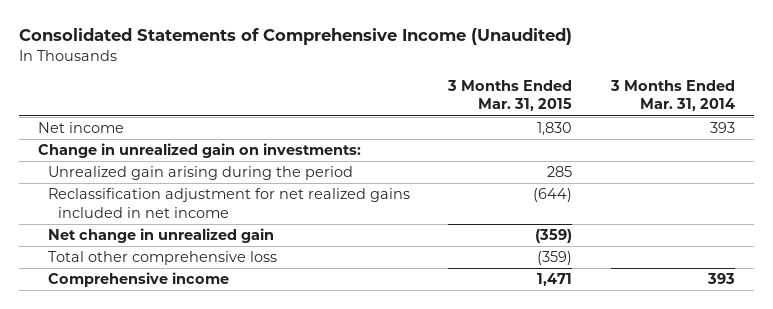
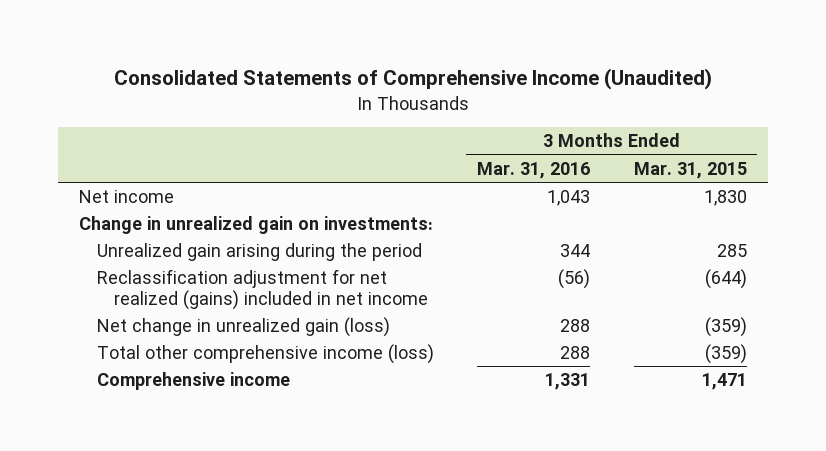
[609,80,735,112] 3 Months Ended Mar. 31, 2014 -> none
none -> [477,161,591,179] Mar. 31, 2016
[48,188,411,218] Reclassification adjustment for net realized gains included in net income -> [96,269,429,310] Reclassification adjustment for net realized (gains) included in net income
[48,228,275,244] Net change in unrealized gain -> [96,317,390,338] Net change in unrealized gain (loss)
[48,251,278,266] Total other comprehensive loss -> [96,344,434,365] Total other comprehensive income (loss)

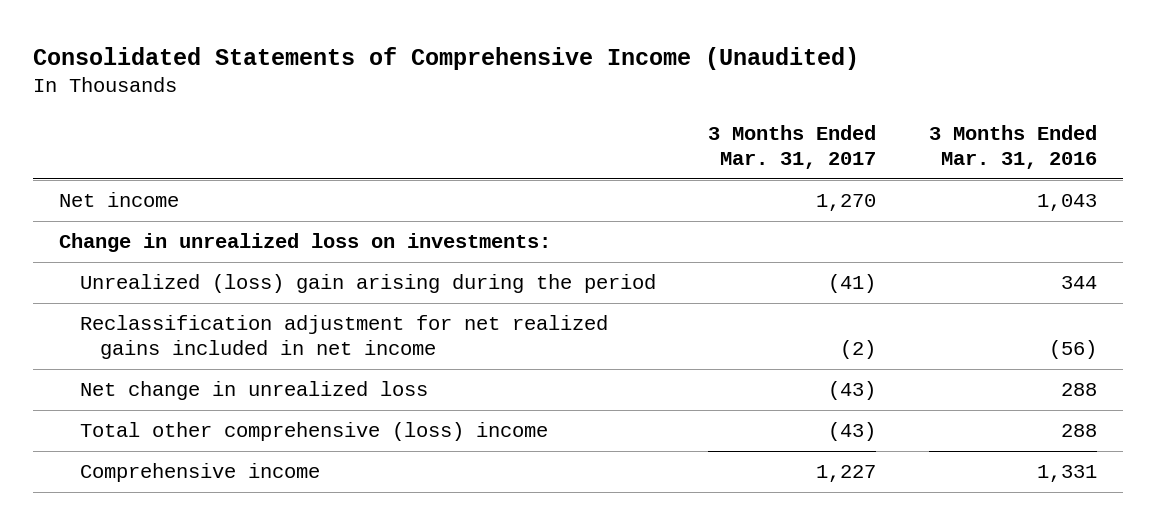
[633,161,747,179] Mar. 31, 2015 -> none
none -> [708,125,877,169] 3 Months Ended Mar. 31, 2017
[79,216,434,235] Change in unrealized gain on investments: -> [59,233,552,253] Change in unrealized loss on investments:
[96,243,422,262] Unrealized gain arising during the period -> [79,274,656,294] Unrealized (loss) gain arising during the period
[96,269,429,310] Reclassification adjustment for net realized (gains) included in net income -> [79,315,608,360] Reclassification adjustment for net realized gains included in net income
[96,317,390,338] Net change in unrealized gain (loss) -> [79,381,428,401] Net change in unrealized loss
[96,344,434,365] Total other comprehensive income (loss) -> [79,422,548,442] Total other comprehensive (loss) income

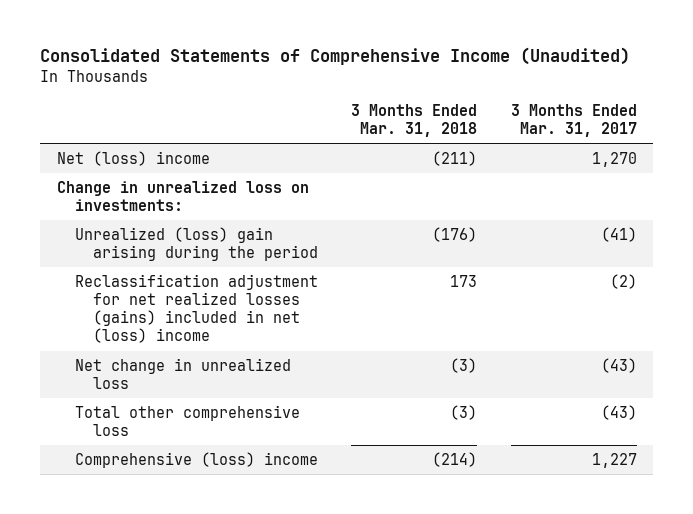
[929,125,1098,169] 3 Months Ended Mar. 31, 2016 -> none
none -> [351,103,478,137] 3 Months Ended Mar. 31, 2018
[59,192,180,208] Net income -> [56,150,210,166] Net (loss) income
[79,315,608,360] Reclassification adjustment for net realized gains included in net income -> [74,273,318,344] Reclassification adjustment for net realized losses (gains) included in net (loss) income
[79,422,548,442] Total other comprehensive (loss) income -> [74,404,300,436] Total other comprehensive loss
[79,463,320,483] Comprehensive income -> [74,451,318,468] Comprehensive (loss) income

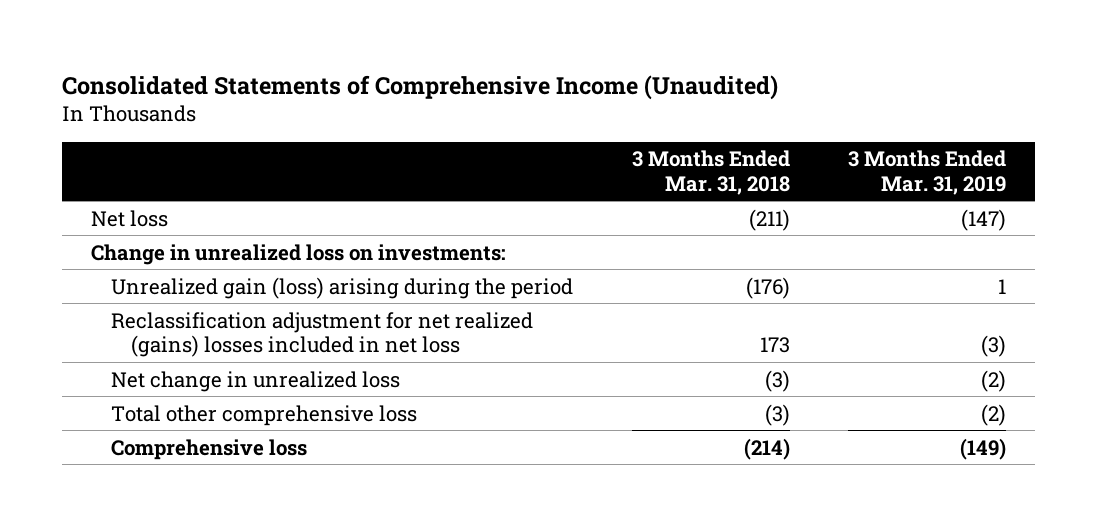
[510,103,637,137] 3 Months Ended Mar. 31, 2017 -> none
none -> [848,150,1007,195] 3 Months Ended Mar. 31, 2019
[56,150,210,166] Net (loss) income -> [91,209,169,227] Net loss
[74,226,319,261] Unrealized (loss) gain arising during the period -> [111,276,574,299] Unrealized gain (loss) arising during the period
[74,273,318,344] Reclassification adjustment for net realized losses (gains) included in net (loss) income -> [111,311,534,357] Reclassification adjustment for net realized (gains) losses included in net loss
[74,451,318,468] Comprehensive (loss) income -> [111,438,308,460] Comprehensive loss

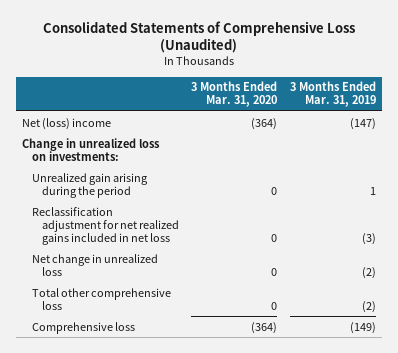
[61,74,778,100] Consolidated Statements of Comprehensive Income (Unaudited) -> [43,21,356,54] Consolidated Statements of Comprehensive Loss (Unaudited)
[631,150,790,195] 3 Months Ended Mar. 31, 2018 -> none
none -> [191,81,278,108] 3 Months Ended Mar. 31, 2020
[91,209,169,227] Net loss -> [22,117,112,130] Net (loss) income
[111,276,574,299] Unrealized gain (loss) arising during the period -> [31,172,148,198] Unrealized gain arising during the period
[111,311,534,357] Reclassification adjustment for net realized (gains) losses included in net loss -> [31,206,179,245] Reclassification adjustment for net realized gains included in net loss

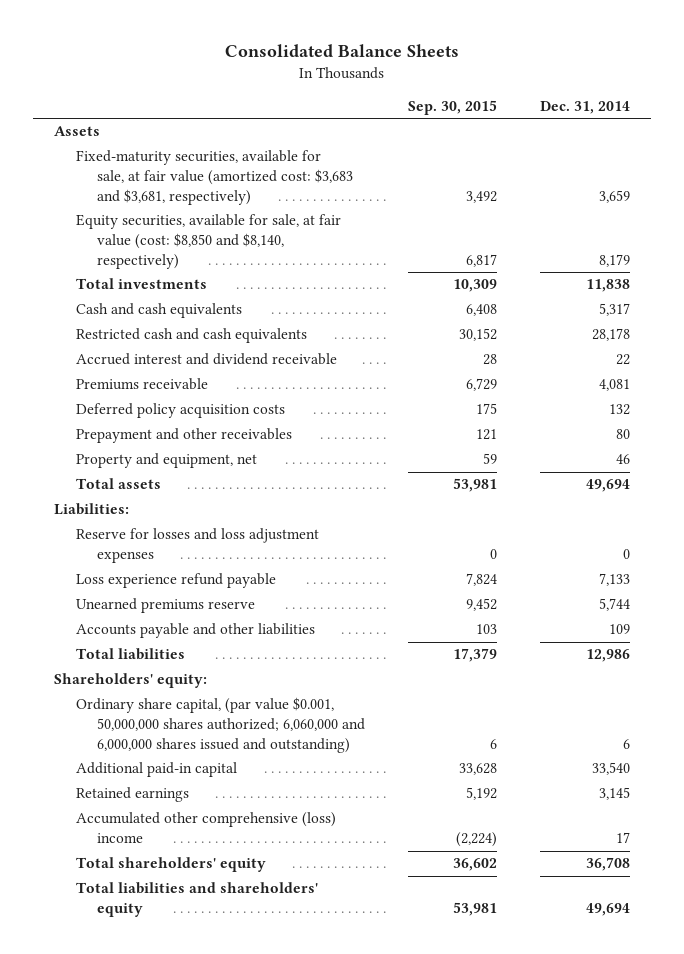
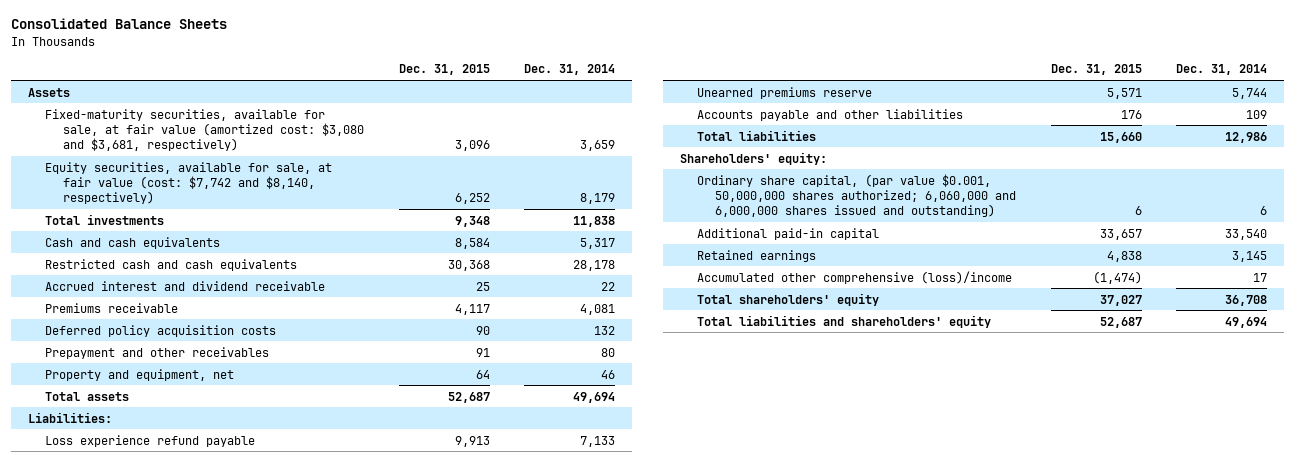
[407,100,497,116] Sep. 30, 2015 -> none
none -> [398,64,490,76] Dec. 31, 2015
[75,150,353,206] Fixed-maturity securities, available for sale, at fair value (amortized cost: $3,683 and $3,681, respectively) -> [45,108,365,152] Fixed-maturity securities, available for sale, at fair value (amortized cost: $3,080 and $3,681, respectively)
[75,214,341,270] Equity securities, available for sale, at fair value (cost: $8,850 and $8,140, respectively) -> [45,161,333,205] Equity securities, available for sale, at fair value (cost: $7,742 and $8,140, respectively)
[75,528,319,564] Reserve for losses and loss adjustment expenses -> none
[75,812,336,844] Accumulated other comprehensive (loss) income -> [697,270,1013,284] Accumulated other comprehensive (loss)/income

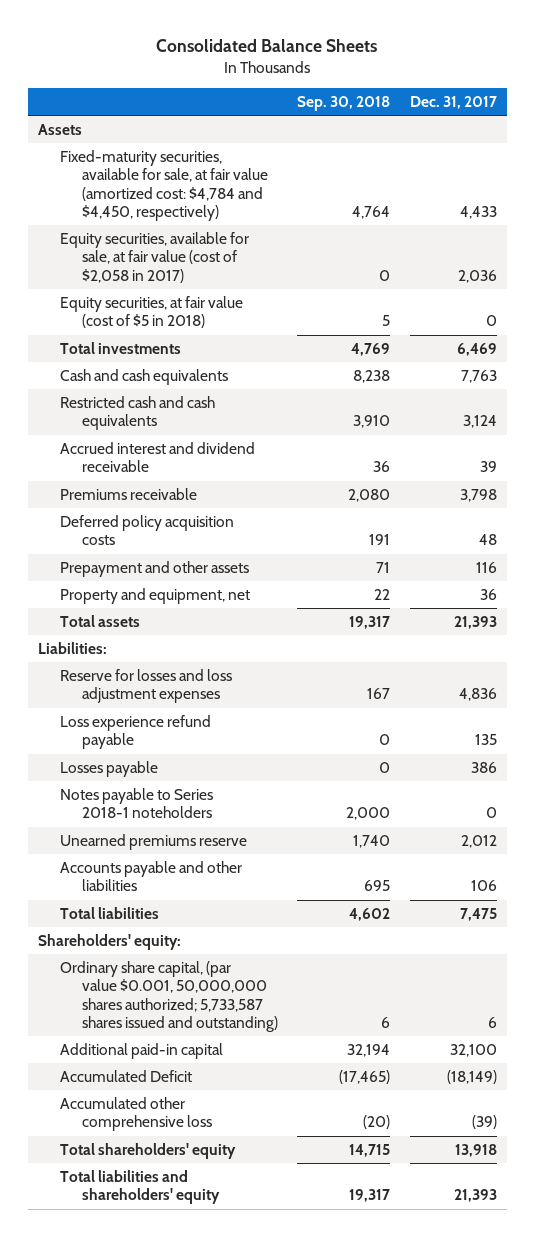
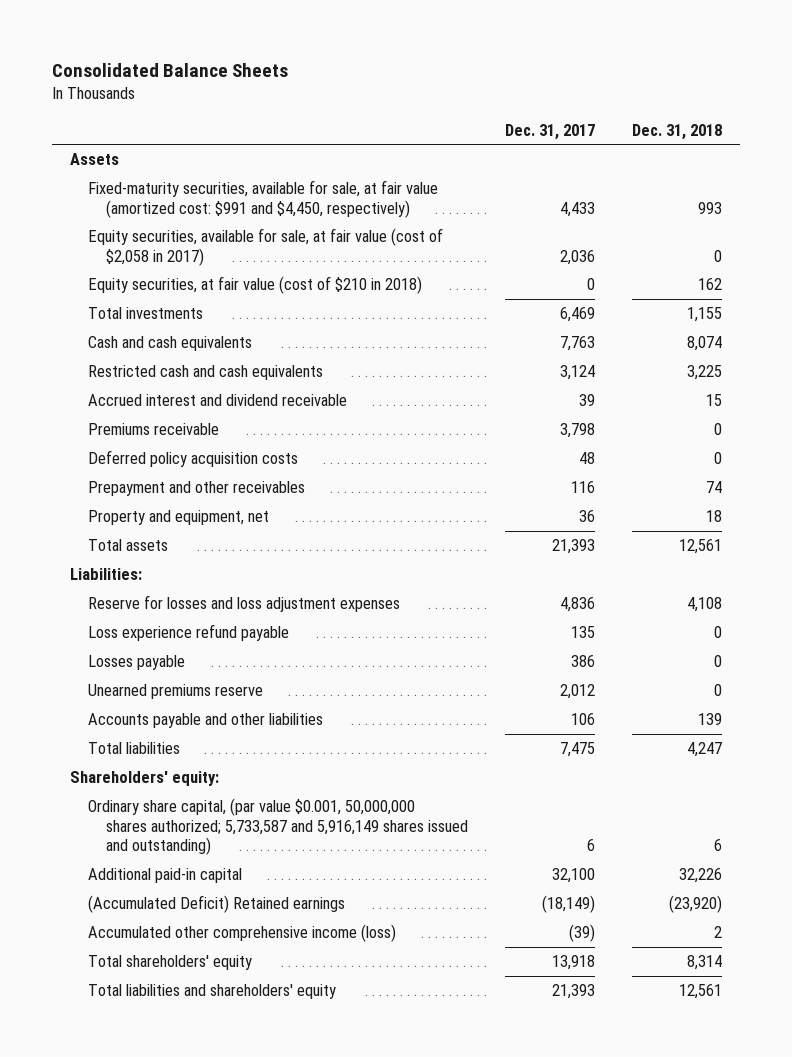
[297,96,391,112] Sep. 30, 2018 -> none
none -> [631,123,722,140] Dec. 31, 2018
[59,150,268,221] Fixed-maturity securities, available for sale, at fair value (amortized cost: $4,784 and $4,450, respectively) -> [88,180,439,218] Fixed-maturity securities, available for sale, at fair value (amortized cost: $991 and $4,450, respectively)
[59,296,243,329] Equity securities, at fair value (cost of $5 in 2018) -> [88,276,423,295] Equity securities, at fair value (cost of $210 in 2018)
[59,561,249,578] Prepayment and other assets -> [88,481,306,497] Prepayment and other receivables
[59,788,213,819] Notes payable to Series 2018-1 noteholders -> none
[59,961,278,1032] Ordinary share capital, (par value $0.001, 50,000,000 shares authorized; 5,733,587 shares issued and outstanding) -> [88,798,469,855] Ordinary share capital, (par value $0.001, 50,000,000 shares authorized; 5,733,587 and 5,916,149 shares issued and outstanding)
[59,1070,192,1083] Accumulated Deficit -> [88,895,346,914] (Accumulated Deficit) Retained earnings
[59,1097,212,1132] Accumulated other comprehensive loss -> [88,924,397,943] Accumulated other comprehensive income (loss)

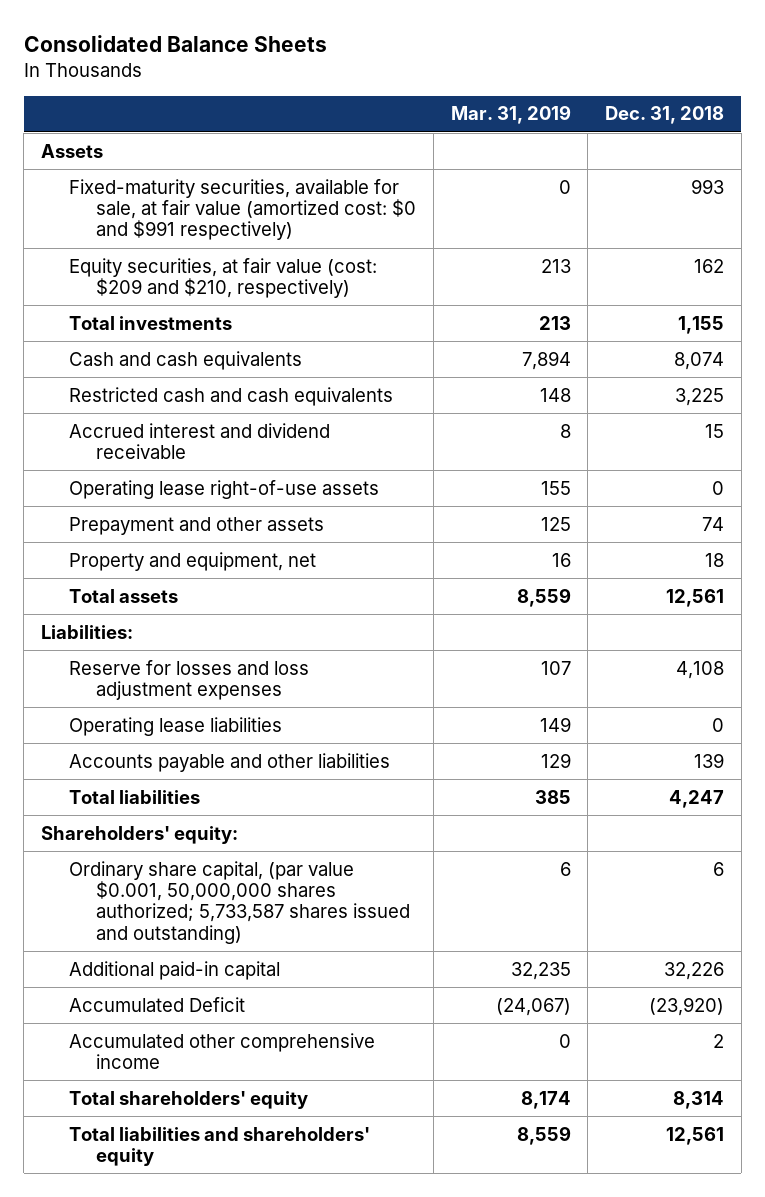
[505,123,596,140] Dec. 31, 2017 -> none
none -> [450,105,571,125] Mar. 31, 2019
[88,228,444,266] Equity securities, available for sale, at fair value (cost of $2,058 in 2017) -> none
[88,180,439,218] Fixed-maturity securities, available for sale, at fair value (amortized cost: $991 and $4,450, respectively) -> [68,178,417,241] Fixed-maturity securities, available for sale, at fair value (amortized cost: $0 and $991 respectively)
[88,276,423,295] Equity securities, at fair value (cost of $210 in 2018) -> [68,257,377,299] Equity securities, at fair value (cost: $209 and $210, respectively)
[88,423,220,436] Premiums receivable -> none
[88,450,299,468] Deferred policy acquisition costs -> none
none -> [68,479,379,499] Operating lease right-of-use assets
[88,481,306,497] Prepayment and other receivables -> [68,516,324,535] Prepayment and other assets
[88,624,290,642] Loss experience refund payable -> none
[88,655,186,671] Losses payable -> none
[88,684,264,700] Unearned premiums reserve -> none
none -> [68,716,282,736] Operating lease liabilities
[88,798,469,855] Ordinary share capital, (par value $0.001, 50,000,000 shares authorized; 5,733,587 and 5,916,149 shares issued and outstanding) -> [68,860,411,944] Ordinary share capital, (par value $0.001, 50,000,000 shares authorized; 5,733,587 shares issued and outstanding)
[88,895,346,914] (Accumulated Deficit) Retained earnings -> [68,996,245,1012] Accumulated Deficit
[88,924,397,943] Accumulated other comprehensive income (loss) -> [68,1032,375,1070] Accumulated other comprehensive income

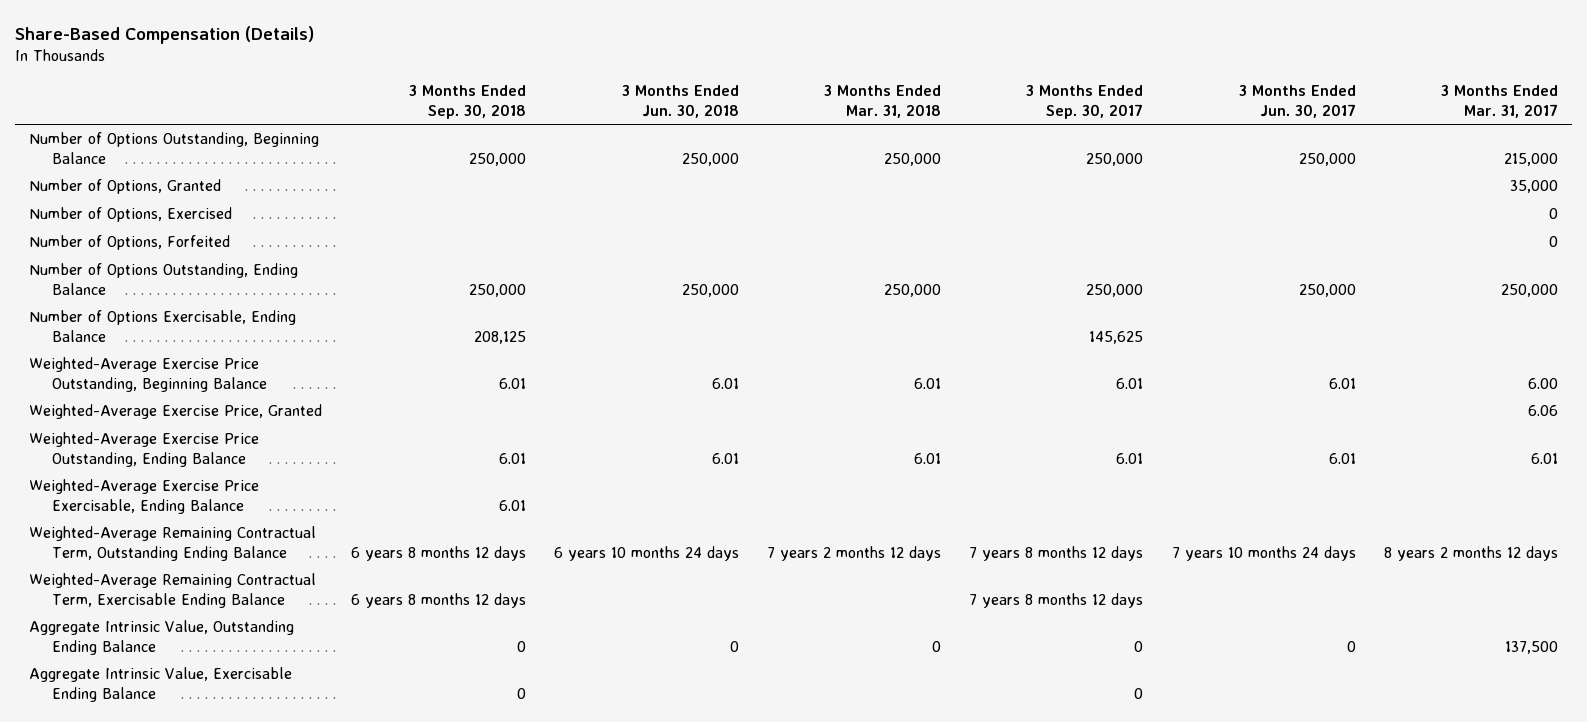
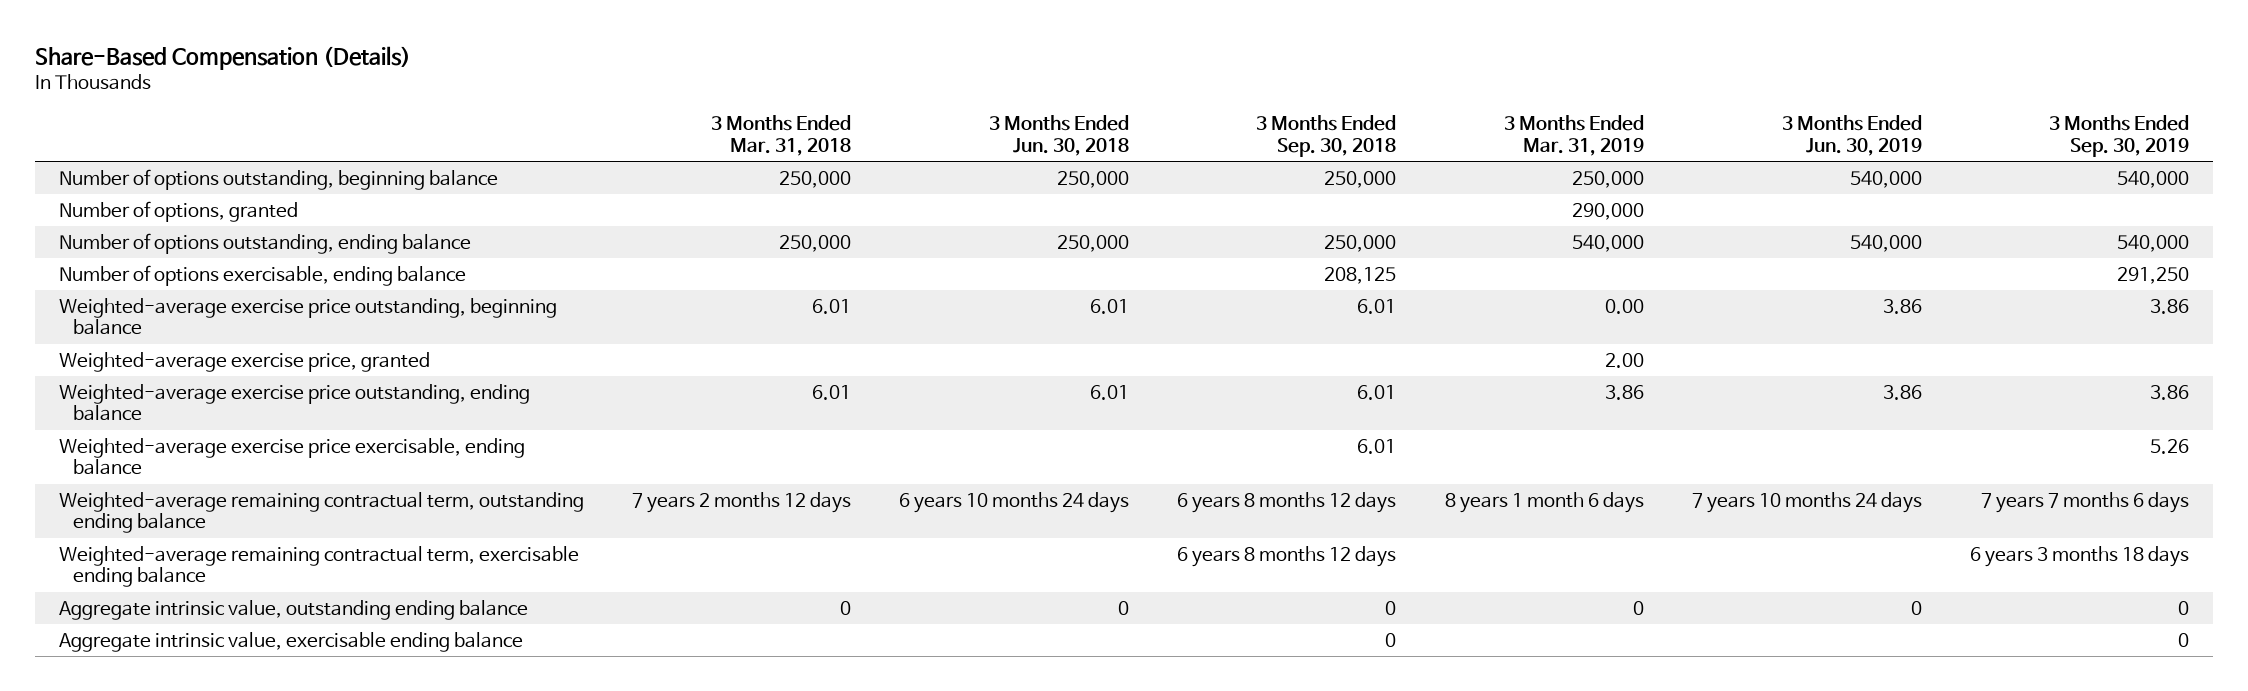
[1026,85,1144,119] 3 Months Ended Sep. 30, 2017 -> none
[1238,85,1356,118] 3 Months Ended Jun. 30, 2017 -> none
[1440,85,1558,118] 3 Months Ended Mar. 31, 2017 -> none
none -> [1503,115,1644,156] 3 Months Ended Mar. 31, 2019
none -> [1781,115,1922,156] 3 Months Ended Jun. 30, 2019
none -> [2048,115,2189,157] 3 Months Ended Sep. 30, 2019
[29,207,233,223] Number of Options, Exercised -> none
[29,235,231,251] Number of Options, Forfeited -> none
[29,132,320,164] Number of Options Outstanding, Beginning Balance -> [59,168,499,190] Number of options outstanding, beginning balance
[29,179,222,195] Number of Options, Granted -> [59,200,299,222] Number of options, granted
[29,263,299,295] Number of Options Outstanding, Ending Balance -> [59,232,472,254] Number of options outstanding, ending balance
[29,310,297,342] Number of Options Exercisable, Ending Balance -> [59,264,467,286] Number of options exercisable, ending balance
[29,357,267,392] Weighted-Average Exercise Price Outstanding, Beginning Balance -> [59,297,558,336] Weighted-average exercise price outstanding, beginning balance
[29,404,323,420] Weighted-Average Exercise Price, Granted -> [59,351,431,372] Weighted-average exercise price, granted
[29,432,260,467] Weighted-Average Exercise Price Outstanding, Ending Balance -> [59,383,531,422] Weighted-average exercise price outstanding, ending balance
[29,479,260,514] Weighted-Average Exercise Price Exercisable, Ending Balance -> [59,437,526,476] Weighted-average exercise price exercisable, ending balance
[29,526,317,561] Weighted-Average Remaining Contractual Term, Outstanding Ending Balance -> [59,491,585,534] Weighted-average remaining contractual term, outstanding ending balance
[29,573,317,608] Weighted-Average Remaining Contractual Term, Exercisable Ending Balance -> [59,545,580,588] Weighted-average remaining contractual term, exercisable ending balance
[29,620,295,655] Aggregate Intrinsic Value, Outstanding Ending Balance -> [59,599,529,620] Aggregate intrinsic value, outstanding ending balance
[29,667,293,702] Aggregate Intrinsic Value, Exercisable Ending Balance -> [59,631,524,652] Aggregate intrinsic value, exercisable ending balance

